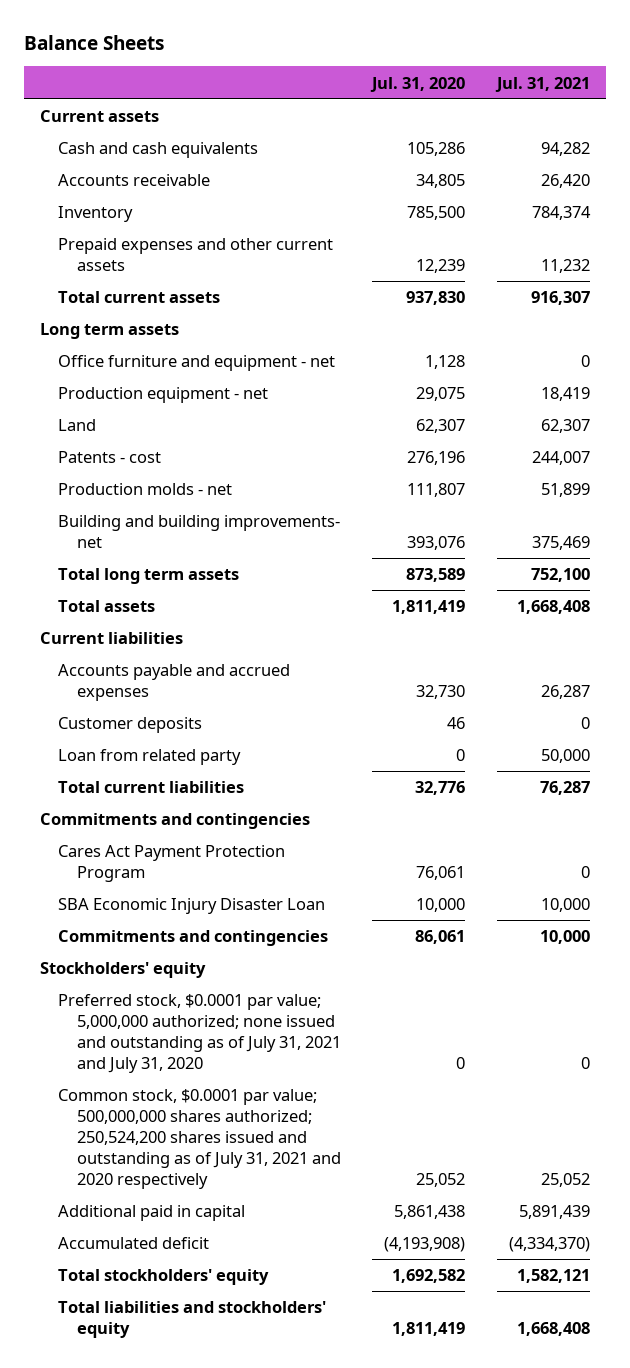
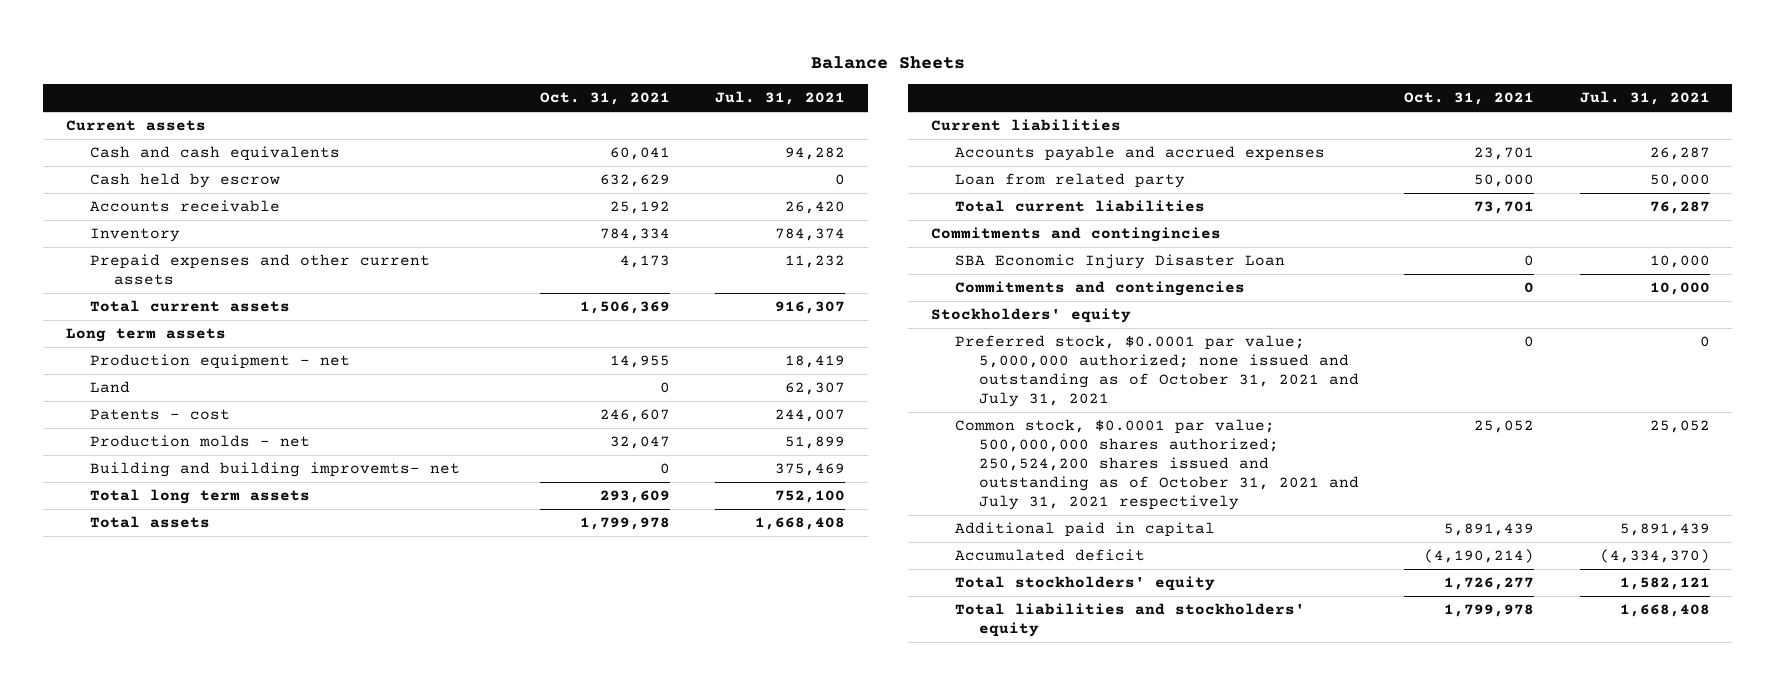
[370,76,466,92] Jul. 31, 2020 -> none
none -> [539,92,670,106] Oct. 31, 2021
none -> [90,173,281,189] Cash held by escrow
[58,355,336,372] Office furniture and equipment - net -> none
[58,515,341,549] Building and building improvements- net -> [90,462,461,478] Building and building improvemts- net
[58,717,203,734] Customer deposits -> none
[58,845,286,883] Cares Act Payment Protection Program -> none
[39,813,310,830] Commitments and contingencies -> [930,227,1221,243] Commitments and contingincies
[58,994,341,1074] Preferred stock, $0.0001 par value; 5,000,000 authorized; none issued and outstanding as of July 31, 2021 and July 31, 2020 -> [954,335,1359,408] Preferred stock, $0.0001 par value; 5,000,000 authorized; none issued and outstanding as of October 31, 2021 and July 31, 2021
[58,1089,341,1190] Common stock, $0.0001 par value; 500,000,000 shares authorized; 250,524,200 shares issued and outstanding as of July 31, 2021 and 2020 respectively -> [954,419,1359,511] Common stock, $0.0001 par value; 500,000,000 shares authorized; 250,524,200 shares issued and outstanding as of October 31, 2021 and July 31, 2021 respectively

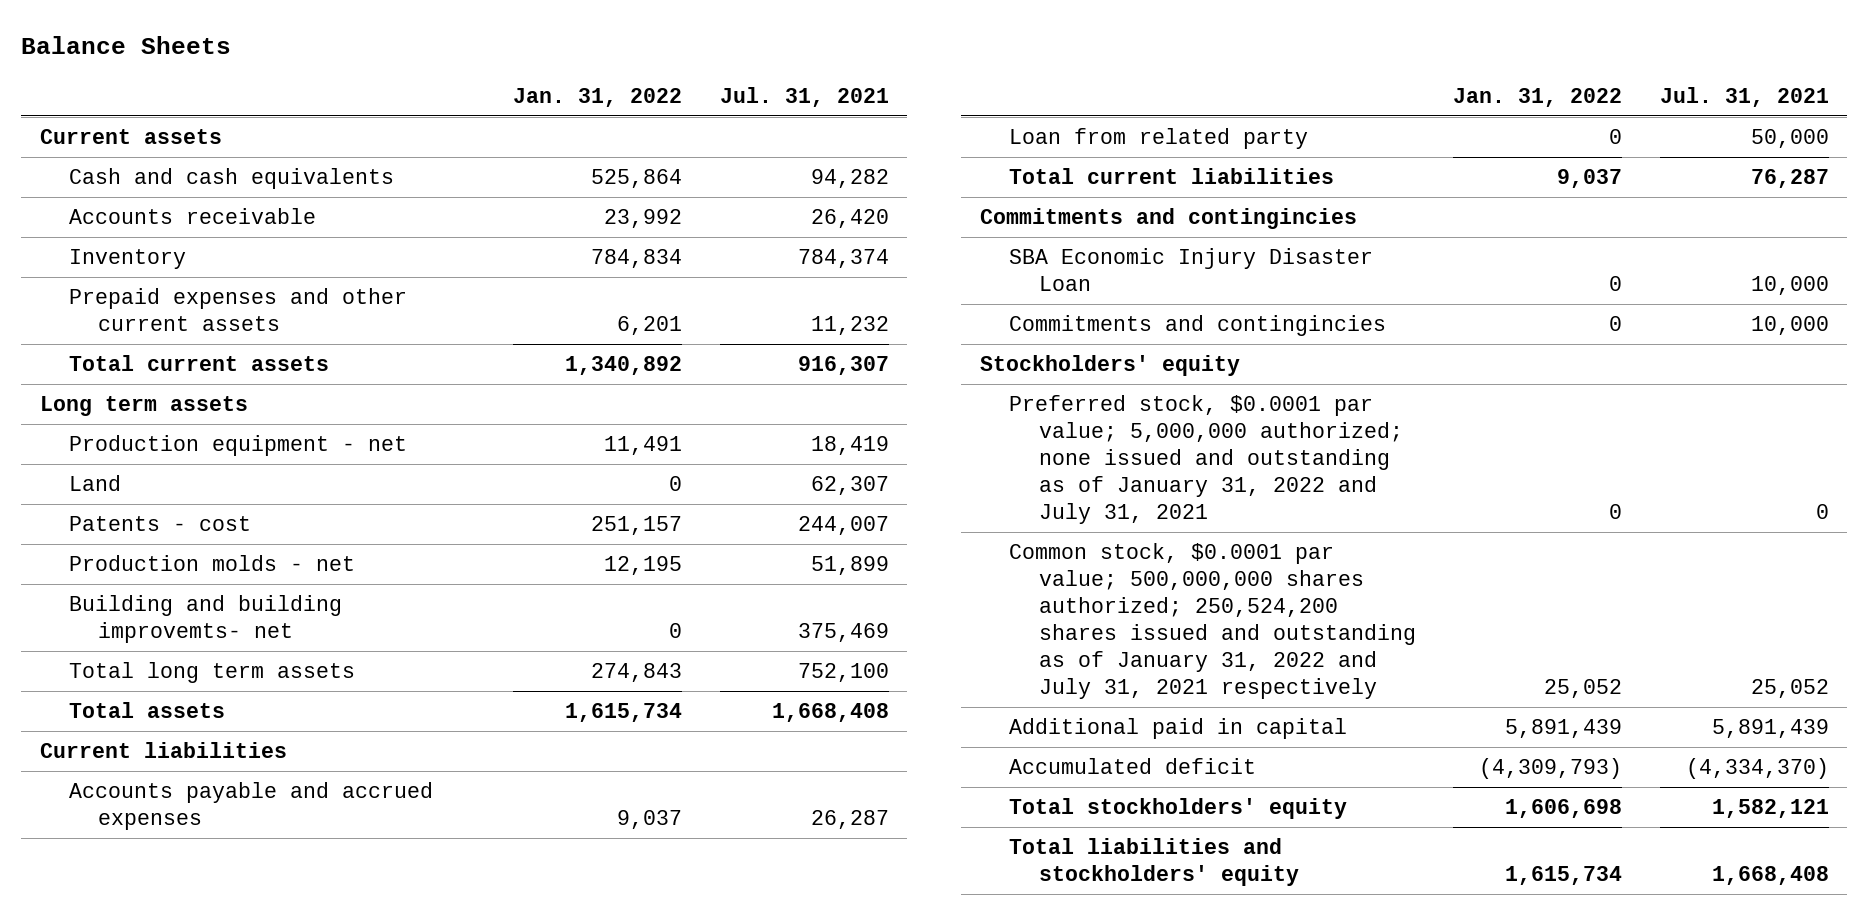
[539,92,670,106] Oct. 31, 2021 -> none
none -> [513,87,683,107] Jan. 31, 2022
[90,173,281,189] Cash held by escrow -> none
[954,281,1245,297] Commitments and contingencies -> [1009,315,1387,337] Commitments and contingincies
[954,335,1359,408] Preferred stock, $0.0001 par value; 5,000,000 authorized; none issued and outstanding as of October 31, 2021 and July 31, 2021 -> [1009,395,1403,525] Preferred stock, $0.0001 par value; 5,000,000 authorized; none issued and outstanding as of January 31, 2022 and July 31, 2021
[954,419,1359,511] Common stock, $0.0001 par value; 500,000,000 shares authorized; 250,524,200 shares issued and outstanding as of October 31, 2021 and July 31, 2021 respectively -> [1009,543,1416,700] Common stock, $0.0001 par value; 500,000,000 shares authorized; 250,524,200 shares issued and outstanding as of January 31, 2022 and July 31, 2021 respectively

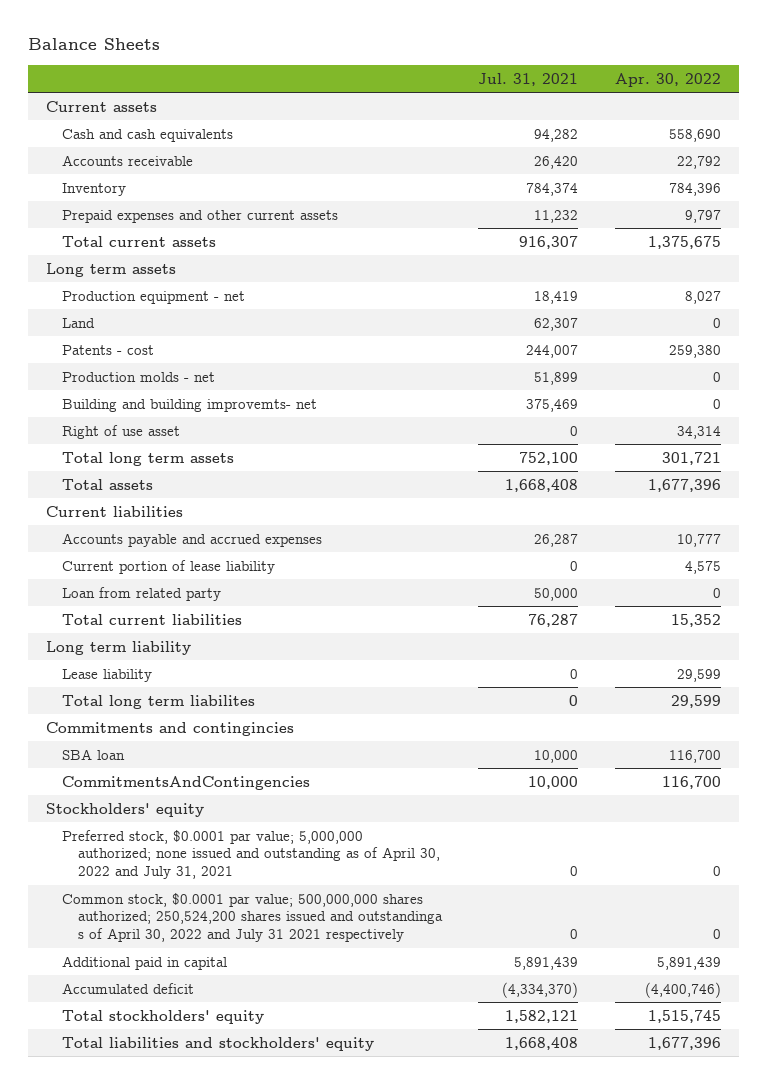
[513,87,683,107] Jan. 31, 2022 -> none
none -> [614,72,721,87] Apr. 30, 2022
none -> [61,424,180,439] Right of use asset
none -> [61,559,275,574] Current portion of lease liability
none -> [46,640,192,655] Long term liability
none -> [61,668,152,682] Lease liability
none -> [61,694,255,709] Total long term liabilites
[1009,248,1374,292] SBA Economic Injury Disaster Loan -> none
none -> [61,748,125,760] SBA loan
[1009,315,1387,337] Commitments and contingincies -> [61,775,310,790] CommitmentsAndContingencies
[1009,395,1403,525] Preferred stock, $0.0001 par value; 5,000,000 authorized; none issued and outstanding as of January 31, 2022 and July 31, 2021 -> [61,829,440,879] Preferred stock, $0.0001 par value; 5,000,000 authorized; none issued and outstanding as of April 30, 2022 and July 31, 2021
[1009,543,1416,700] Common stock, $0.0001 par value; 500,000,000 shares authorized; 250,524,200 shares issued and outstanding as of January 31, 2022 and July 31, 2021 respectively -> [61,892,443,942] Common stock, $0.0001 par value; 500,000,000 shares authorized; 250,524,200 shares issued and outstandinga s of April 30, 2022 and July 31 2021 respectively
[1750,679,1829,699] 25,052 -> [570,928,579,939] 0

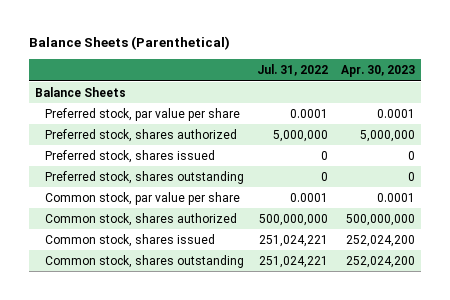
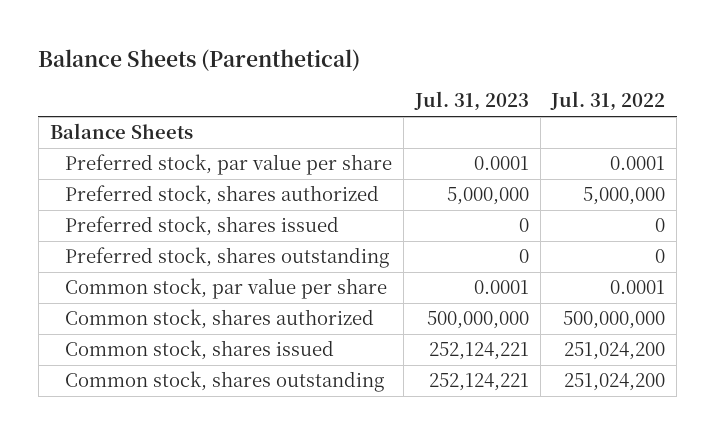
[340,65,415,78] Apr. 30, 2023 -> none
none -> [413,91,529,112] Jul. 31, 2023
[258,234,328,247] 251,024,221 -> [564,342,666,361] 251,024,200
[258,255,328,268] 251,024,221 -> [564,373,666,392] 251,024,200

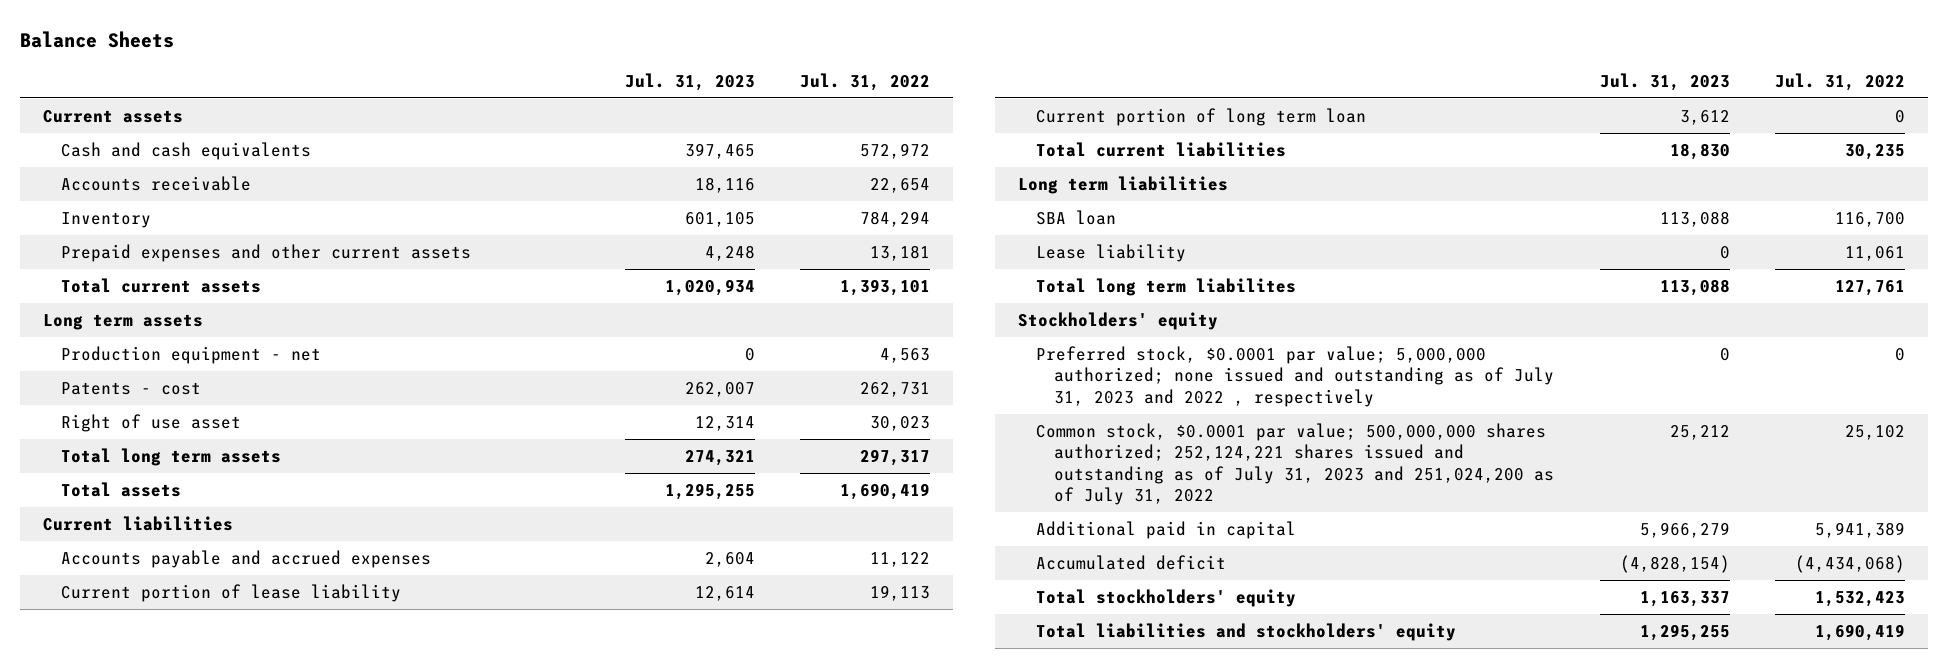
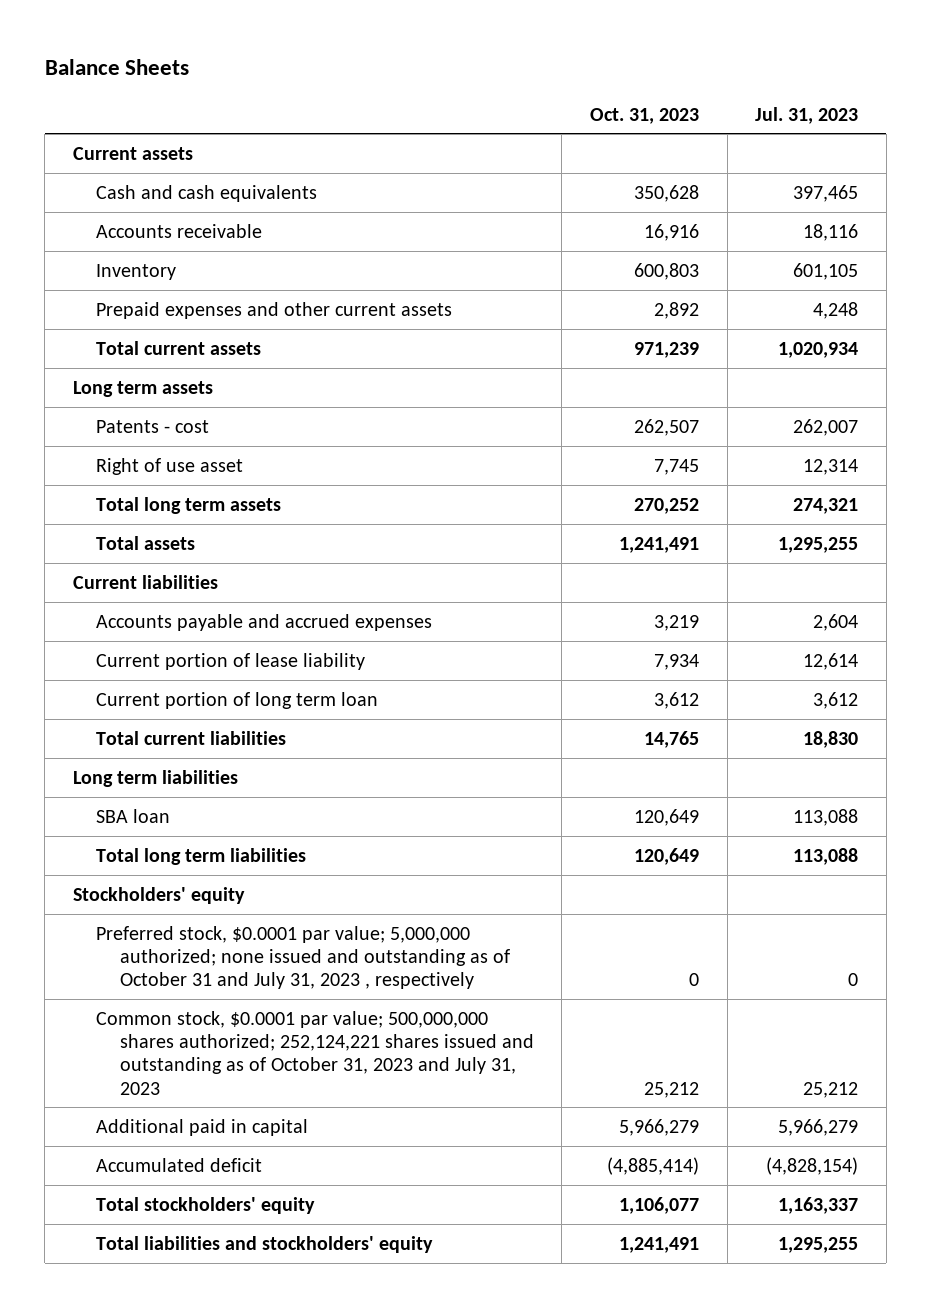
[800,72,931,91] Jul. 31, 2022 -> none
none -> [590,107,700,124] Oct. 31, 2023
[61,345,322,364] Production equipment - net -> none
[1036,243,1187,262] Lease liability -> none
[1036,277,1297,296] Total long term liabilites -> [96,847,307,865] Total long term liabilities
[1036,345,1555,407] Preferred stock, $0.0001 par value; 5,000,000 authorized; none issued and outstanding as of July 31, 2023 and 2022 , respectively -> [96,925,510,990] Preferred stock, $0.0001 par value; 5,000,000 authorized; none issued and outstanding as of October 31 and July 31, 2023 , respectively
[1036,422,1555,506] Common stock, $0.0001 par value; 500,000,000 shares authorized; 252,124,221 shares issued and outstanding as of July 31, 2023 and 251,024,200 as of July 31, 2022 -> [96,1010,534,1095] Common stock, $0.0001 par value; 500,000,000 shares authorized; 252,124,221 shares issued and outstanding as of October 31, 2023 and July 31, 2023

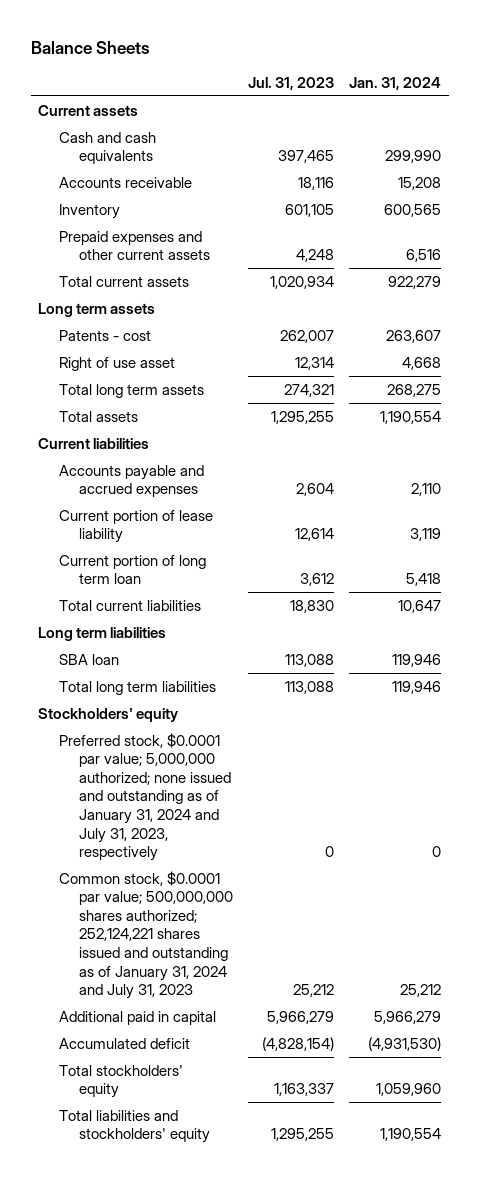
[590,107,700,124] Oct. 31, 2023 -> none
none -> [349,76,442,90] Jan. 31, 2024
[96,925,510,990] Preferred stock, $0.0001 par value; 5,000,000 authorized; none issued and outstanding as of October 31 and July 31, 2023 , respectively -> [58,732,232,862] Preferred stock, $0.0001 par value; 5,000,000 authorized; none issued and outstanding as of January 31, 2024 and July 31, 2023, respectively
[96,1010,534,1095] Common stock, $0.0001 par value; 500,000,000 shares authorized; 252,124,221 shares issued and outstanding as of October 31, 2023 and July 31, 2023 -> [58,870,234,1000] Common stock, $0.0001 par value; 500,000,000 shares authorized; 252,124,221 shares issued and outstanding as of January 31, 2024 and July 31, 2023

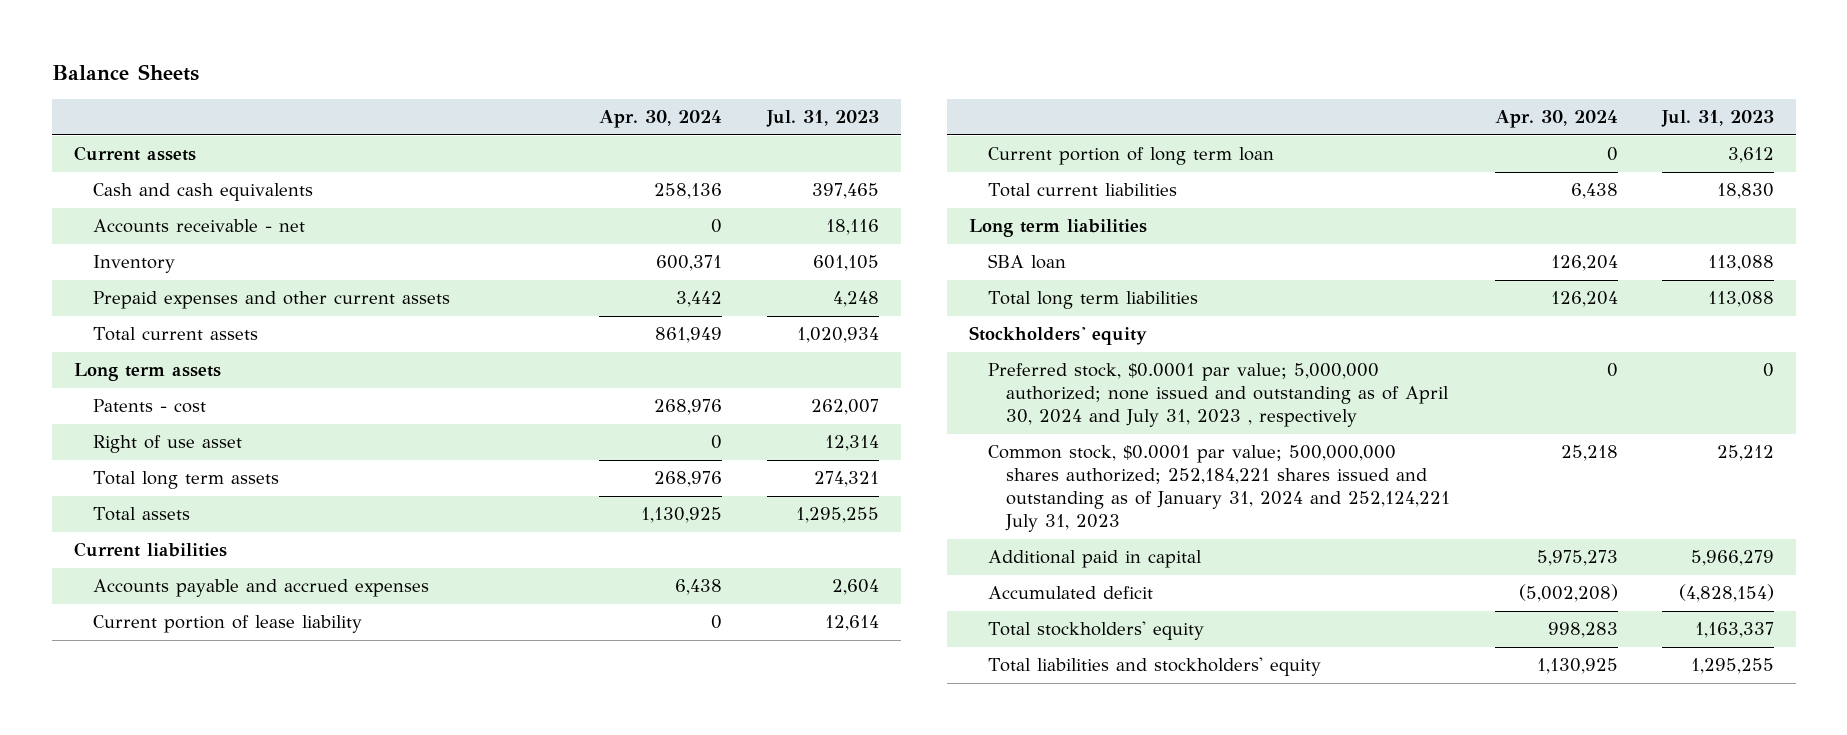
[349,76,442,90] Jan. 31, 2024 -> none
none -> [599,110,723,129] Apr. 30, 2024
[58,176,192,188] Accounts receivable -> [92,219,305,234] Accounts receivable - net
[58,732,232,862] Preferred stock, $0.0001 par value; 5,000,000 authorized; none issued and outstanding as of January 31, 2024 and July 31, 2023, respectively -> [987,363,1450,428] Preferred stock, $0.0001 par value; 5,000,000 authorized; none issued and outstanding as of April 30, 2024 and July 31, 2023 , respectively
[58,870,234,1000] Common stock, $0.0001 par value; 500,000,000 shares authorized; 252,124,221 shares issued and outstanding as of January 31, 2024 and July 31, 2023 -> [987,445,1451,533] Common stock, $0.0001 par value; 500,000,000 shares authorized; 252,184,221 shares issued and outstanding as of January 31, 2024 and 252,124,221 July 31, 2023

